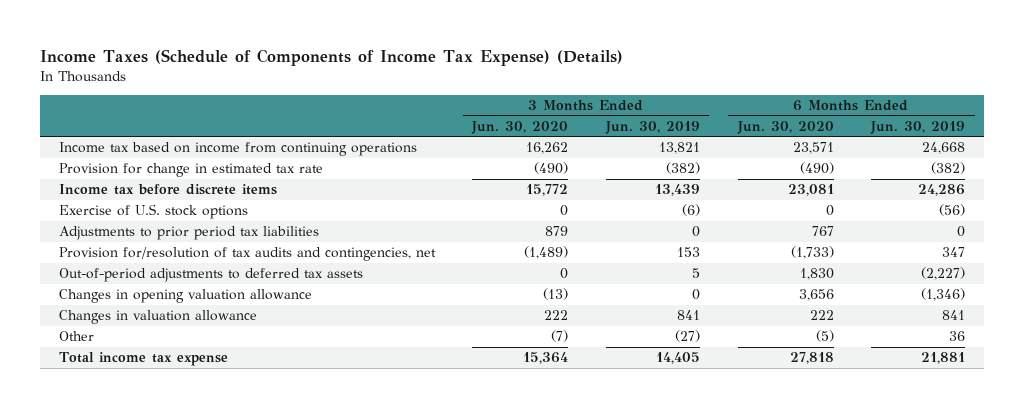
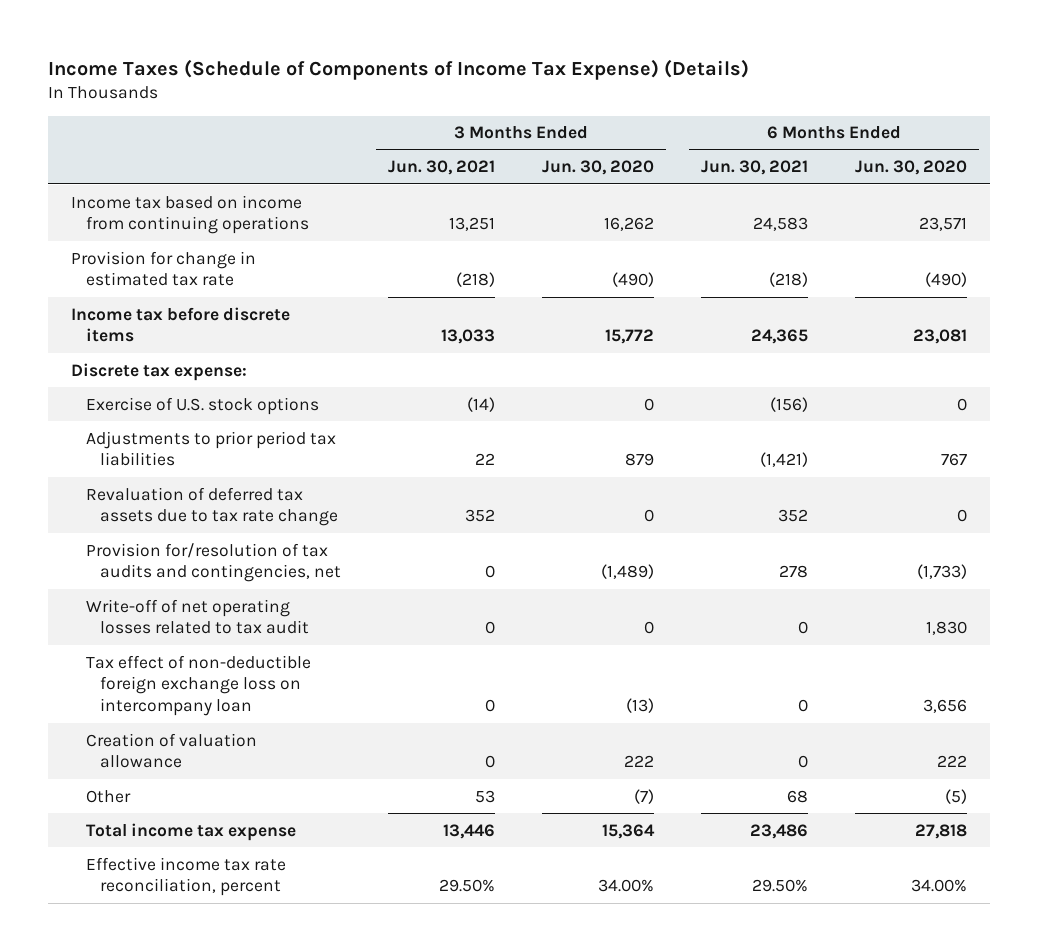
[605,121,701,135] Jun. 30, 2019 -> none
[870,121,966,135] Jun. 30, 2019 -> none
none -> [387,160,495,176] Jun. 30, 2021
none -> [700,160,808,176] Jun. 30, 2021
none -> [71,362,248,381] Discrete tax expense:
none -> [85,486,338,527] Revaluation of deferred tax assets due to tax rate change
[58,268,363,283] Out-of-period adjustments to deferred tax assets -> [85,598,309,635] Write-off of net operating losses related to tax audit
[58,289,312,304] Changes in opening valuation allowance -> [85,654,311,717] Tax effect of non-deductible foreign exchange loss on intercompany loan
[58,310,257,325] Changes in valuation allowance -> [85,732,257,769] Creation of valuation allowance
none -> [85,856,286,897] Effective income tax rate reconciliation, percent

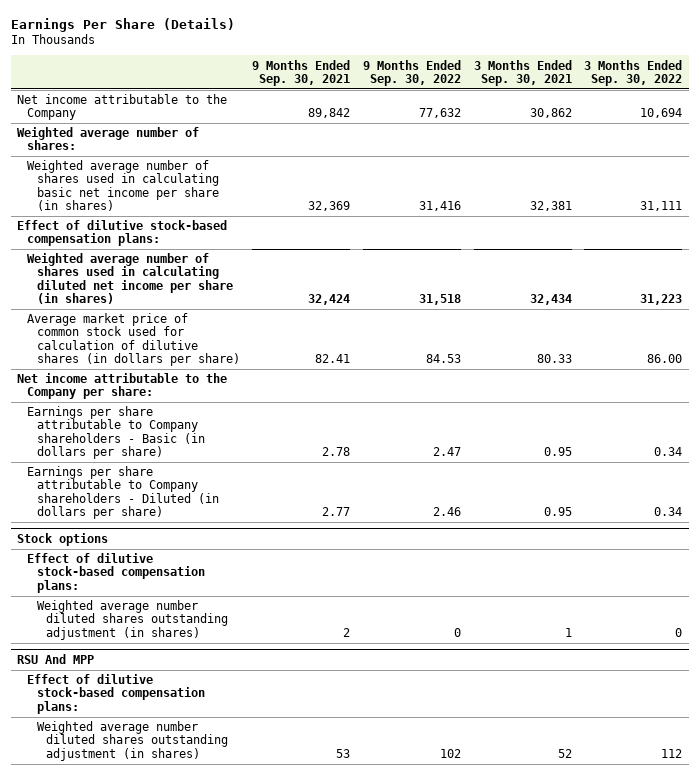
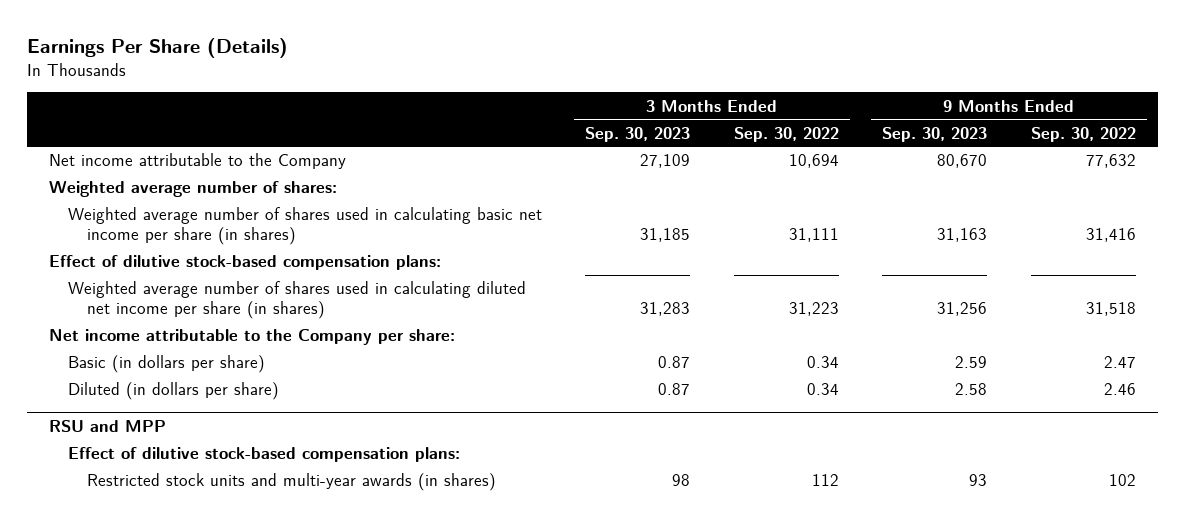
[252,59,351,86] 9 Months Ended Sep. 30, 2021 -> none
[473,59,572,86] 3 Months Ended Sep. 30, 2021 -> none
none -> [585,126,691,142] Sep. 30, 2023
none -> [882,126,988,142] Sep. 30, 2023
[26,313,240,366] Average market price of common stock used for calculation of dilutive shares (in dollars per share) -> none
[17,532,109,546] Stock options -> none
[26,553,205,593] Effect of dilutive stock-based compensation plans: -> none
[36,600,229,640] Weighted average number diluted shares outstanding adjustment (in shares) -> none
[26,406,205,459] Earnings per share attributable to Company shareholders - Basic (in dollars per share) -> [67,355,265,374] Basic (in dollars per share)
[26,466,219,519] Earnings per share attributable to Company shareholders - Diluted (in dollars per share) -> [67,382,279,401] Diluted (in dollars per share)
[17,653,95,664] RSU And MPP -> [48,420,166,433] RSU and MPP
[36,721,229,761] Weighted average number diluted shares outstanding adjustment (in shares) -> [86,473,496,492] Restricted stock units and multi-year awards (in shares)

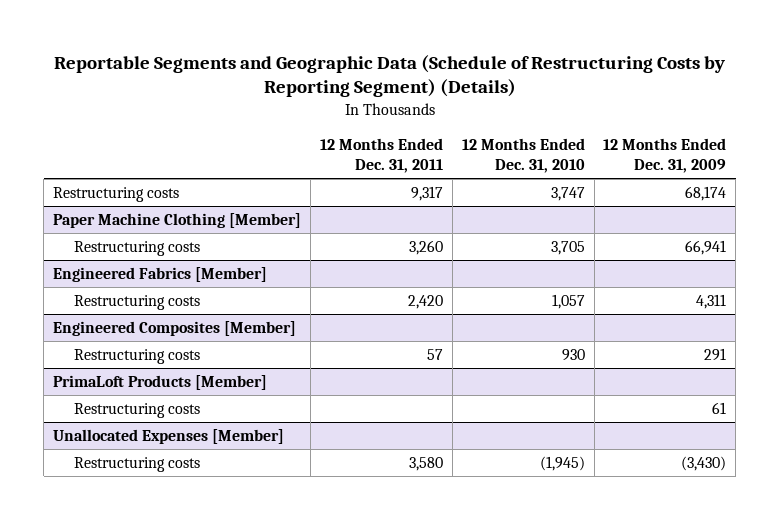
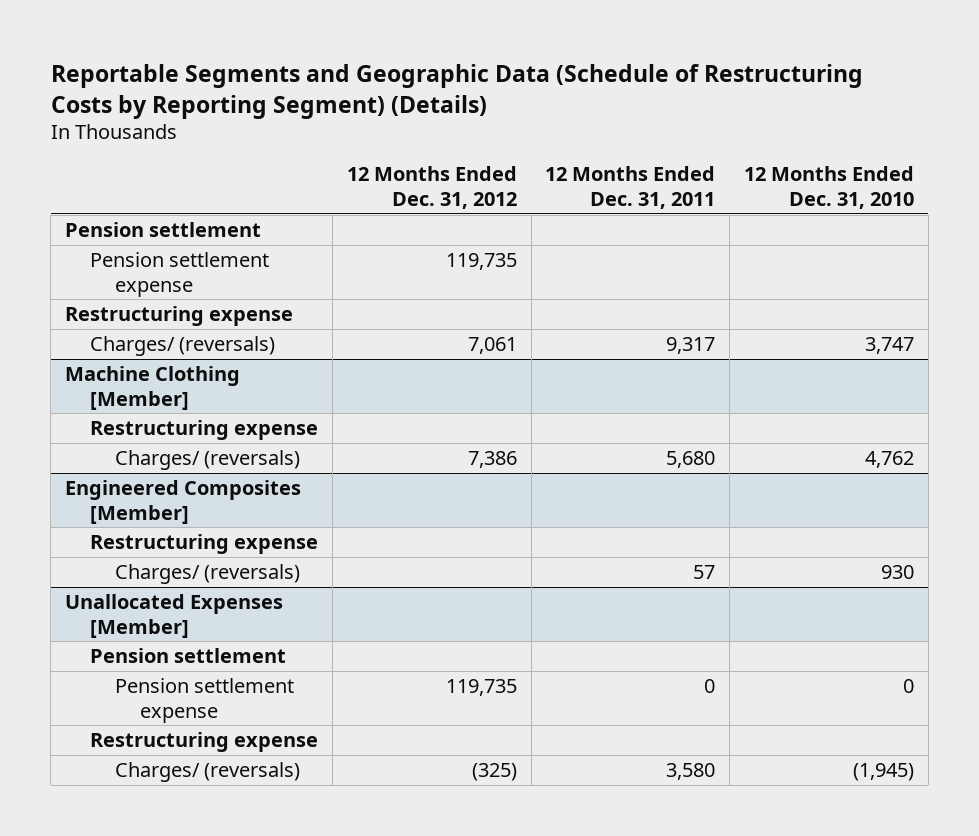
[603,137,727,174] 12 Months Ended Dec. 31, 2009 -> none
none -> [346,166,517,210] 12 Months Ended Dec. 31, 2012
[73,241,200,257] Restructuring costs -> none
[53,267,268,283] Engineered Fabrics [Member] -> none
[73,295,200,311] Restructuring costs -> none
none -> [65,222,262,238] Pension settlement
none -> [90,252,270,297] Pension settlement expense
none -> [65,306,294,327] Restructuring expense
[53,187,180,203] Restructuring costs -> [90,336,276,357] Charges/ (reversals)
[53,213,302,229] Paper Machine Clothing [Member] -> [65,366,241,410] Machine Clothing [Member]
none -> [90,420,319,441] Restructuring expense
none -> [115,450,301,471] Charges/ (reversals)
[53,375,268,391] PrimaLoft Products [Member] -> none
[73,403,200,419] Restructuring costs -> none
none -> [90,534,319,555] Restructuring expense
[73,349,200,365] Restructuring costs -> [115,564,301,585] Charges/ (reversals)
none -> [90,648,287,664] Pension settlement
none -> [115,678,295,723] Pension settlement expense
none -> [90,732,319,753] Restructuring expense
[73,457,200,473] Restructuring costs -> [115,762,301,783] Charges/ (reversals)

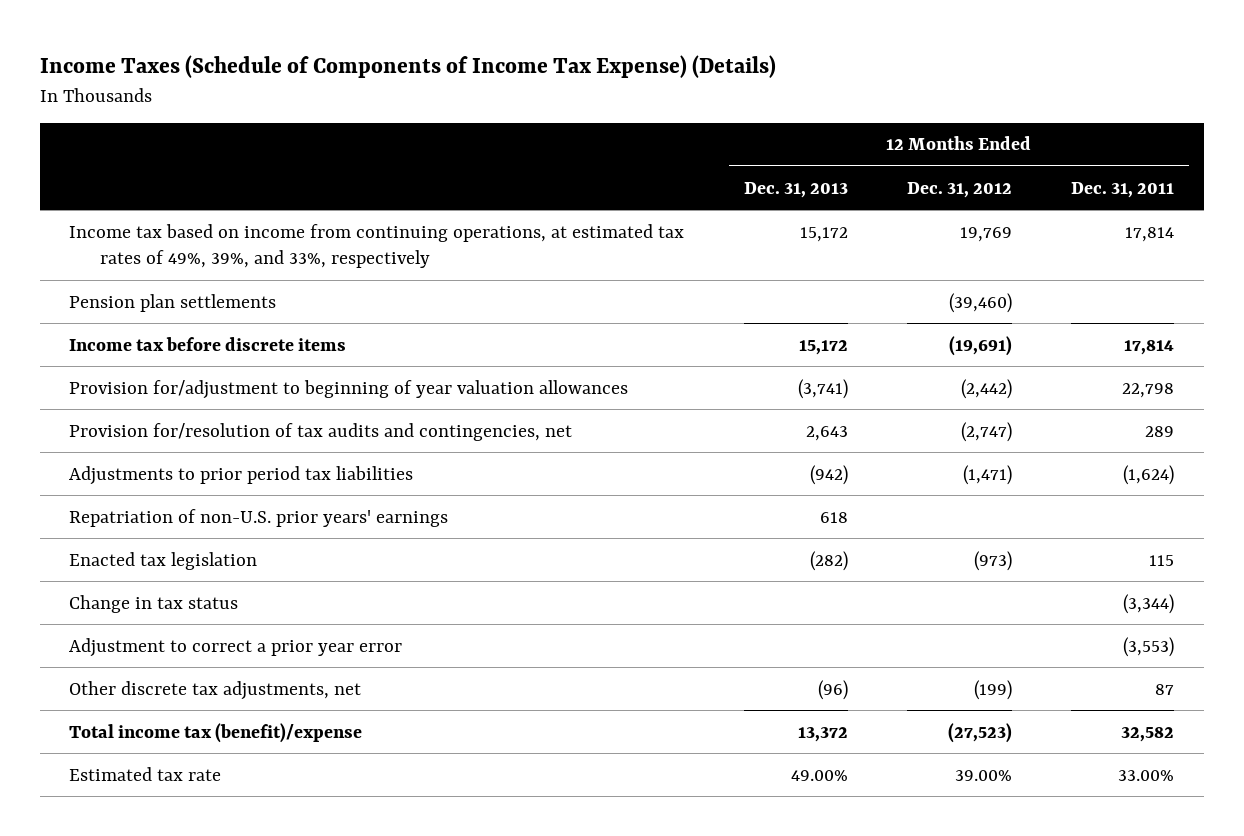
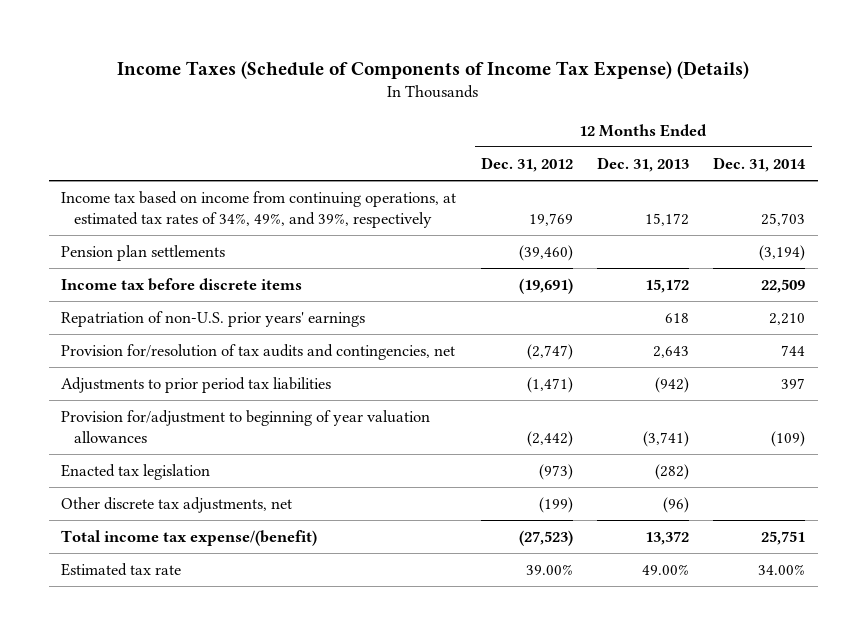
[1071,181,1175,198] Dec. 31, 2011 -> none
none -> [713,156,807,172] Dec. 31, 2014
[69,223,685,269] Income tax based on income from continuing operations, at estimated tax rates of 49%, 39%, and 33%, respectively -> [61,190,457,229] Income tax based on income from continuing operations, at estimated tax rates of 34%, 49%, and 39%, respectively
[69,508,449,527] Repatriation of non-U.S. prior years' earnings -> [61,310,366,327] Repatriation of non-U.S. prior years' earnings
[69,379,629,399] Provision for/adjustment to beginning of year valuation allowances -> [61,409,431,444] Provision for/adjustment to beginning of year valuation allowances
[69,594,239,613] Change in tax status -> none
[69,637,403,657] Adjustment to correct a prior year error -> none
[69,722,363,743] Total income tax (benefit)/expense -> [61,529,318,546] Total income tax expense/(benefit)

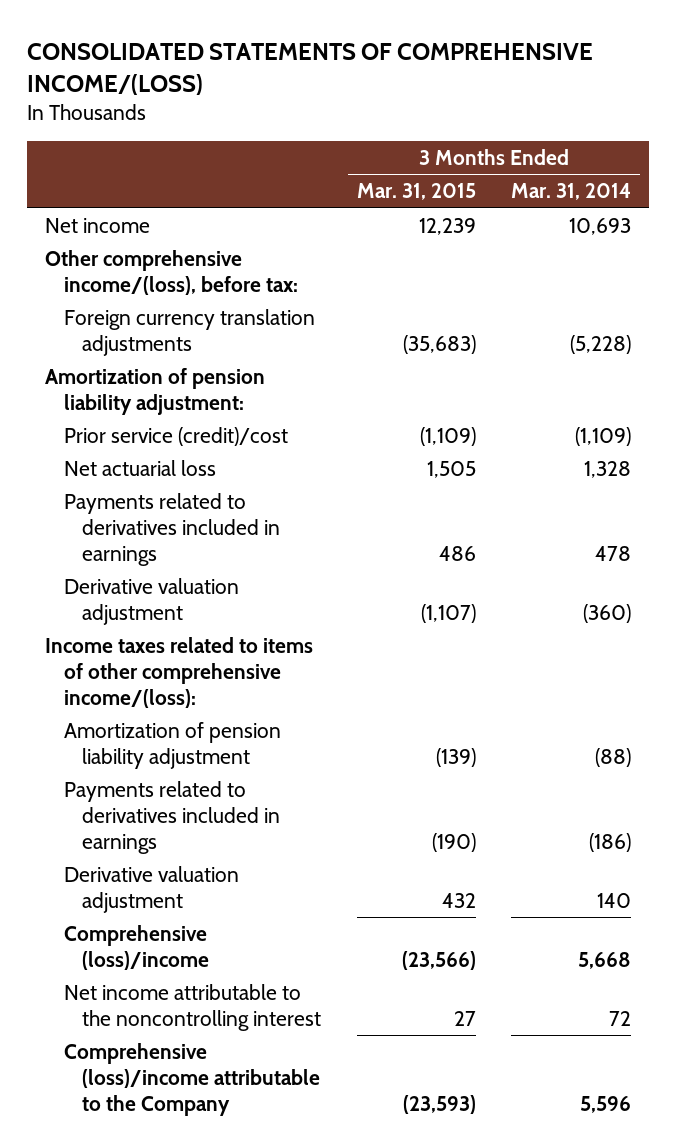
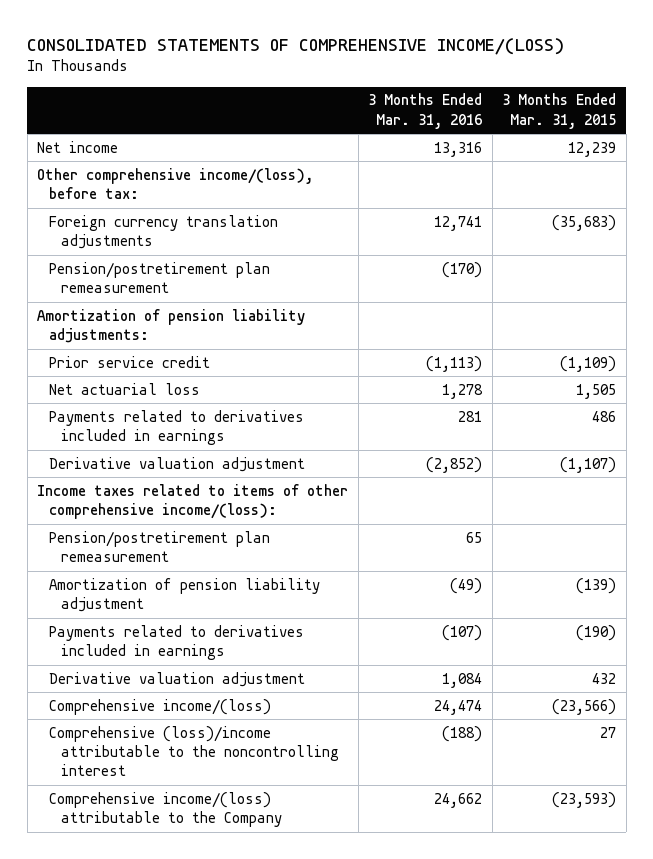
[511,183,632,201] Mar. 31, 2014 -> none
none -> [368,93,483,129] 3 Months Ended Mar. 31, 2016
none -> [49,261,271,294] Pension/postretirement plan remeasurement
[45,367,266,415] Amortization of pension liability adjustment: -> [37,308,306,344] Amortization of pension liability adjustments:
[63,426,288,446] Prior service (credit)/cost -> [49,355,211,368] Prior service credit
none -> [49,530,271,563] Pension/postretirement plan remeasurement
[63,924,210,970] Comprehensive (loss)/income -> [49,698,272,715] Comprehensive income/(loss)
[63,983,322,1031] Net income attributable to the noncontrolling interest -> [49,725,340,777] Comprehensive (loss)/income attributable to the noncontrolling interest
[63,1042,321,1116] Comprehensive (loss)/income attributable to the Company -> [49,791,283,828] Comprehensive income/(loss) attributable to the Company

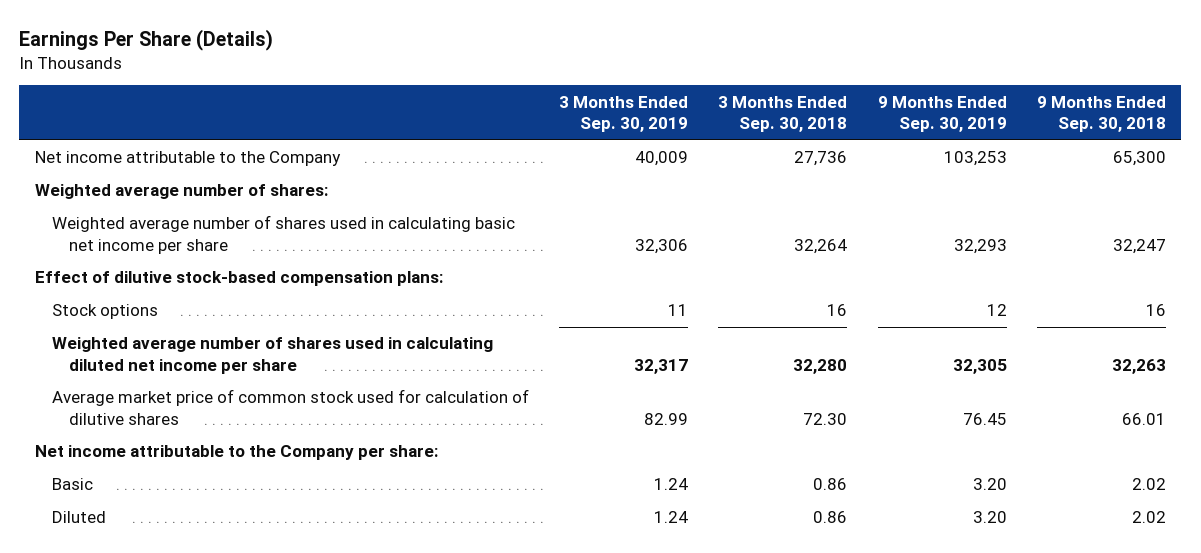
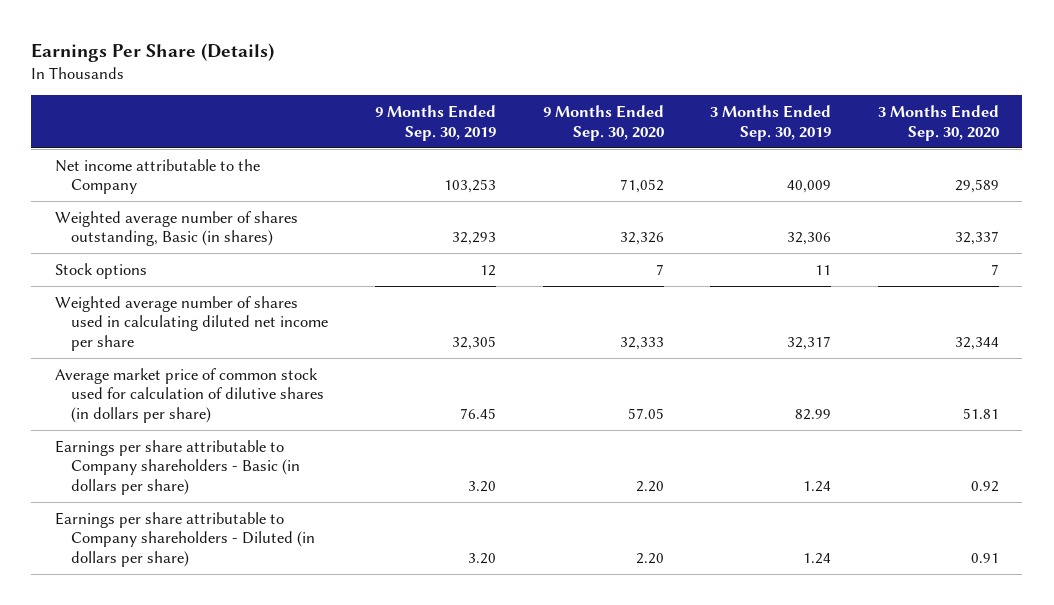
[718,95,848,133] 3 Months Ended Sep. 30, 2018 -> none
[1037,95,1167,133] 9 Months Ended Sep. 30, 2018 -> none
none -> [542,104,664,141] 9 Months Ended Sep. 30, 2020
none -> [878,104,1000,141] 3 Months Ended Sep. 30, 2020
[34,184,328,200] Weighted average number of shares: -> none
[34,271,443,287] Effect of dilutive stock-based compensation plans: -> none
[51,215,515,254] Weighted average number of shares used in calculating basic net income per share -> [54,210,298,247] Weighted average number of shares outstanding, Basic (in shares)
[34,445,438,461] Net income attributable to the Company per share: -> none
[51,389,529,425] Average market price of common stock used for calculation of dilutive shares -> [54,367,325,423] Average market price of common stock used for calculation of dilutive shares (in dollars per share)
[51,478,93,491] Basic -> [54,439,301,495] Earnings per share attributable to Company shareholders - Basic (in dollars per share)
[51,511,106,524] Diluted -> [54,511,316,567] Earnings per share attributable to Company shareholders - Diluted (in dollars per share)

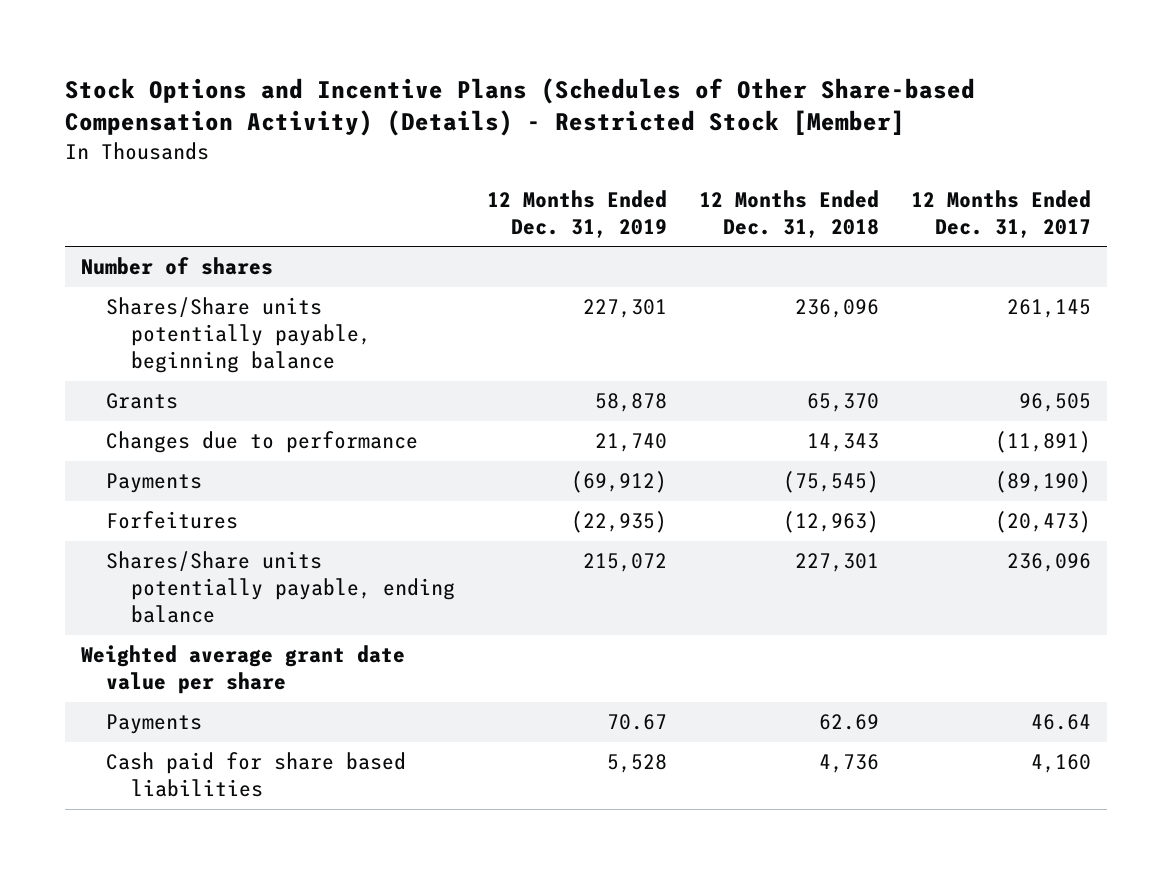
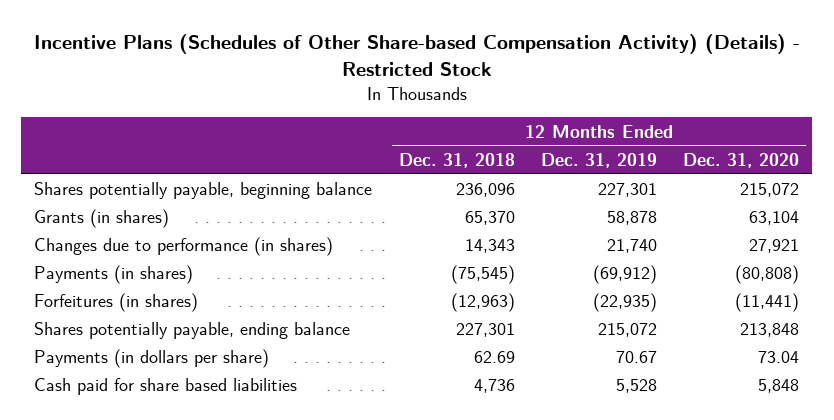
[64,77,975,137] Stock Options and Incentive Plans (Schedules of Other Share-based Compensation Activity) (Details) - Restricted Stock [Member] -> [33,33,800,76] Incentive Plans (Schedules of Other Share-based Compensation Activity) (Details) - Restricted Stock
[910,189,1091,238] 12 Months Ended Dec. 31, 2017 -> none
none -> [683,152,800,168] Dec. 31, 2020
[80,257,273,276] Number of shares -> none
[80,645,405,695] Weighted average grant date value per share -> none
[105,297,371,374] Shares/Share units potentially payable, beginning balance -> [34,182,373,200] Shares potentially payable, beginning balance
[105,393,178,410] Grants -> [34,209,170,229] Grants (in shares)
[105,431,418,454] Changes due to performance -> [34,237,334,257] Changes due to performance (in shares)
[105,473,202,494] Payments -> [34,265,194,285] Payments (in shares)
[105,511,238,530] Forfeitures -> [34,293,199,313] Forfeitures (in shares)
[105,551,455,624] Shares/Share units potentially payable, ending balance -> [34,322,351,340] Shares potentially payable, ending balance
[105,714,202,735] Payments -> [34,349,270,369] Payments (in dollars per share)

